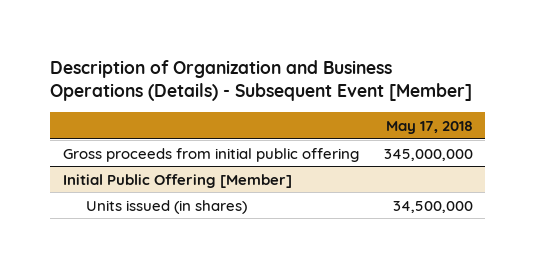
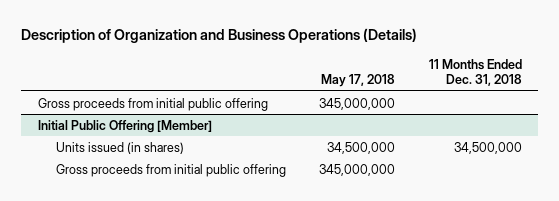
[50,59,473,102] Description of Organization and Business Operations (Details) - Subsequent Event [Member] -> [20,28,417,44] Description of Organization and Business Operations (Details)
none -> [428,58,522,87] 11 Months Ended Dec. 31, 2018
none -> [55,163,286,177] Gross proceeds from initial public offering

